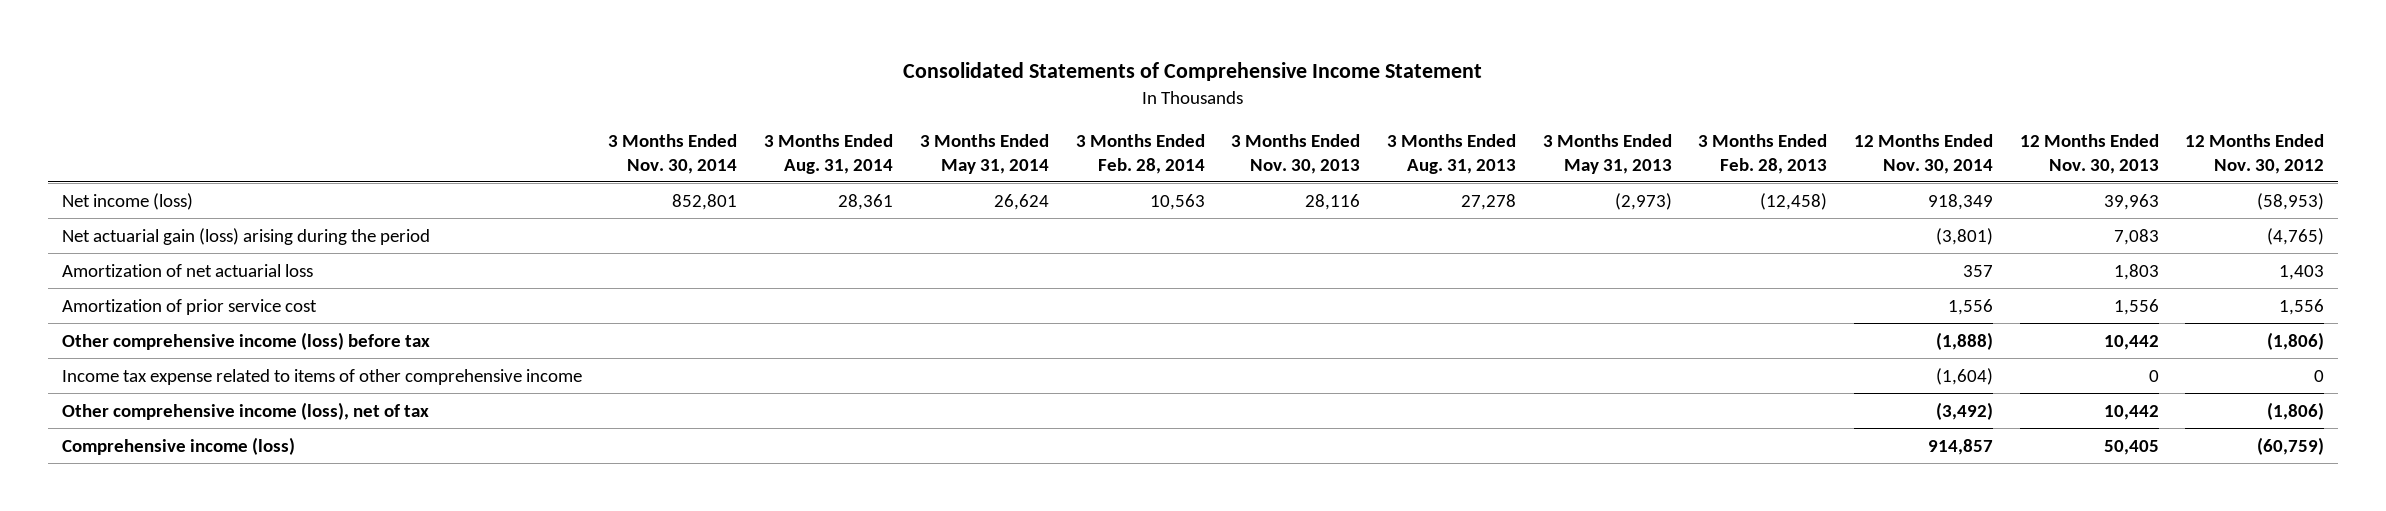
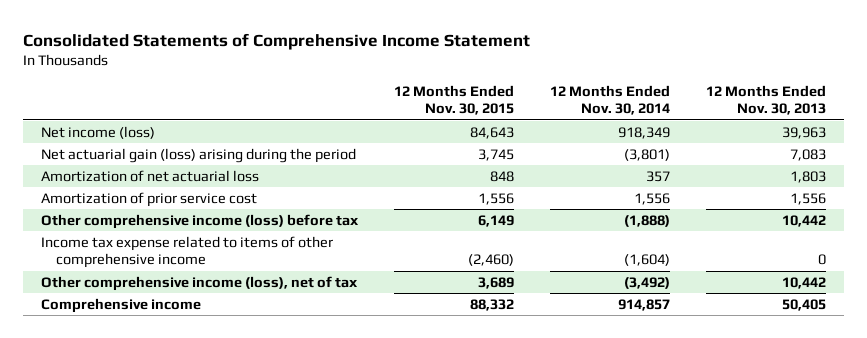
[608,134,738,174] 3 Months Ended Nov. 30, 2014 -> none
[764,134,894,174] 3 Months Ended Aug. 31, 2014 -> none
[919,134,1049,174] 3 Months Ended May 31, 2014 -> none
[1075,134,1205,174] 3 Months Ended Feb. 28, 2014 -> none
[1231,134,1361,174] 3 Months Ended Nov. 30, 2013 -> none
[1386,134,1516,174] 3 Months Ended Aug. 31, 2013 -> none
[1542,134,1672,174] 3 Months Ended May 31, 2013 -> none
[1698,134,1828,174] 3 Months Ended Feb. 28, 2013 -> none
[2185,134,2325,174] 12 Months Ended Nov. 30, 2012 -> none
none -> [393,84,514,116] 12 Months Ended Nov. 30, 2015
[61,436,295,455] Comprehensive income (loss) -> [40,297,201,313] Comprehensive income

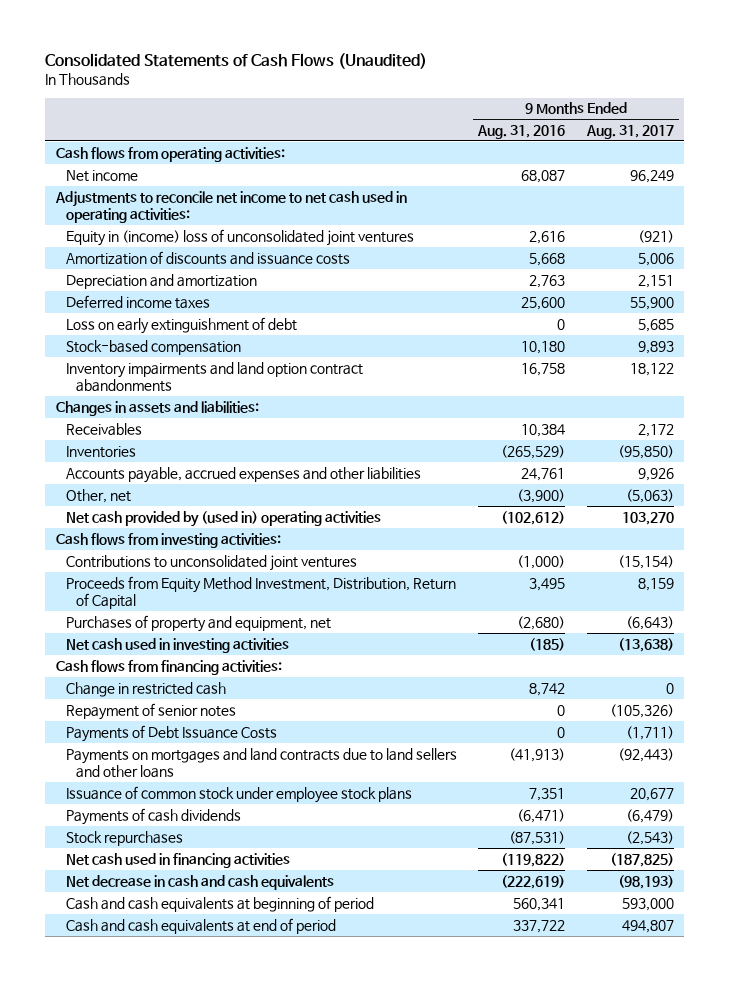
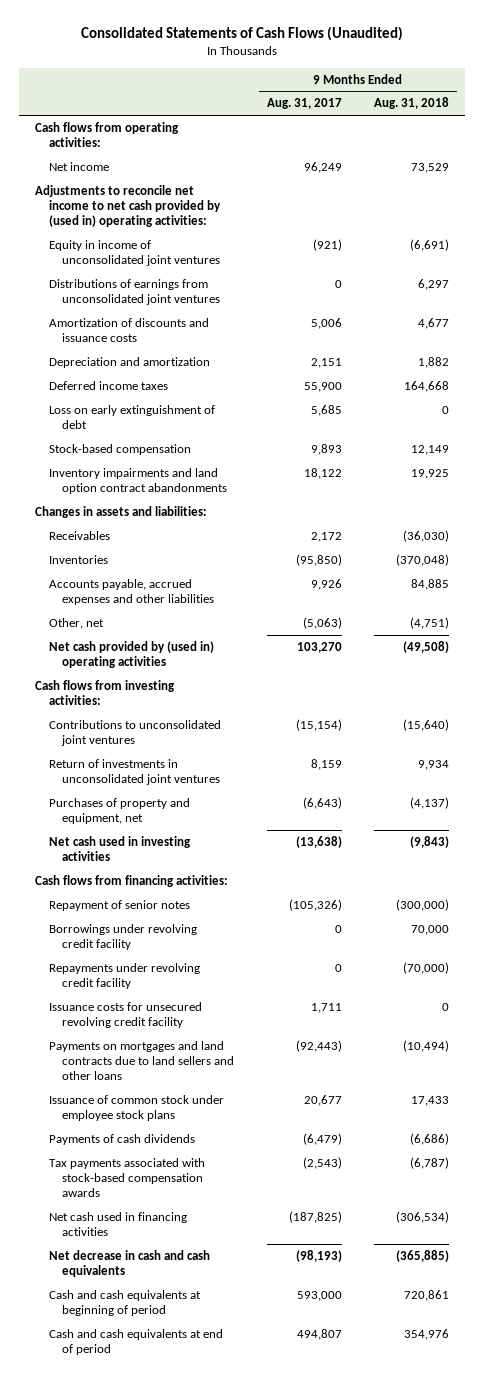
[477,124,566,139] Aug. 31, 2016 -> none
none -> [373,97,449,110] Aug. 31, 2018
[54,190,407,223] Adjustments to reconcile net income to net cash used in operating activities: -> [34,185,221,228] Adjustments to reconcile net income to net cash provided by (used in) operating activities:
[65,228,414,246] Equity in (income) loss of unconsolidated joint ventures -> [48,240,221,267] Equity in income of unconsolidated joint ventures
none -> [48,279,221,306] Distributions of earnings from unconsolidated joint ventures
[65,575,456,609] Proceeds from Equity Method Investment, Distribution, Return of Capital -> [48,759,221,786] Return of investments in unconsolidated joint ventures
[65,681,226,697] Change in restricted cash -> none
none -> [48,924,197,951] Borrowings under revolving credit facility
none -> [48,963,200,990] Repayments under revolving credit facility
[65,724,277,742] Payments of Debt Issuance Costs -> [48,1002,202,1029] Issuance costs for unsecured revolving credit facility
[625,725,674,740] (1,711) -> [310,1003,342,1014] 1,711
[65,830,183,846] Stock repurchases -> [48,1158,205,1198] Tax payments associated with stock-based compensation awards

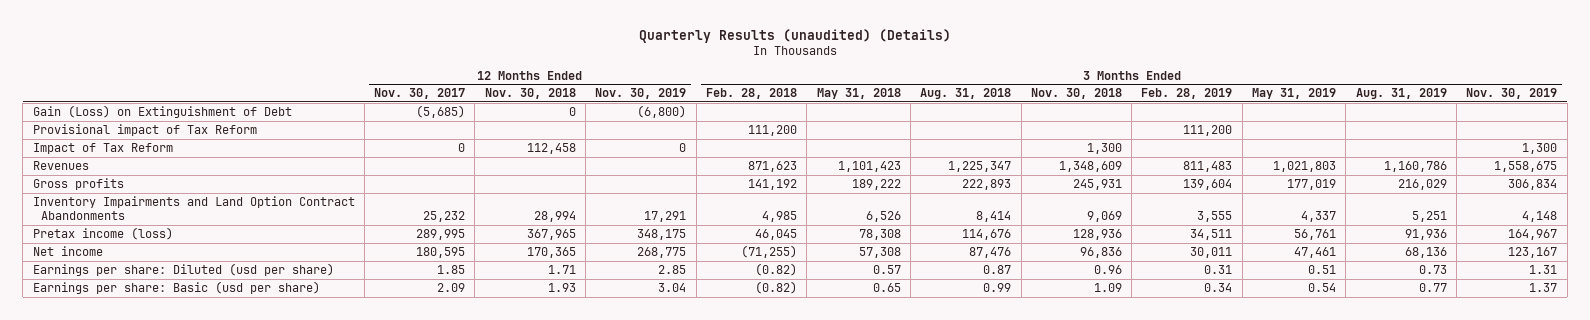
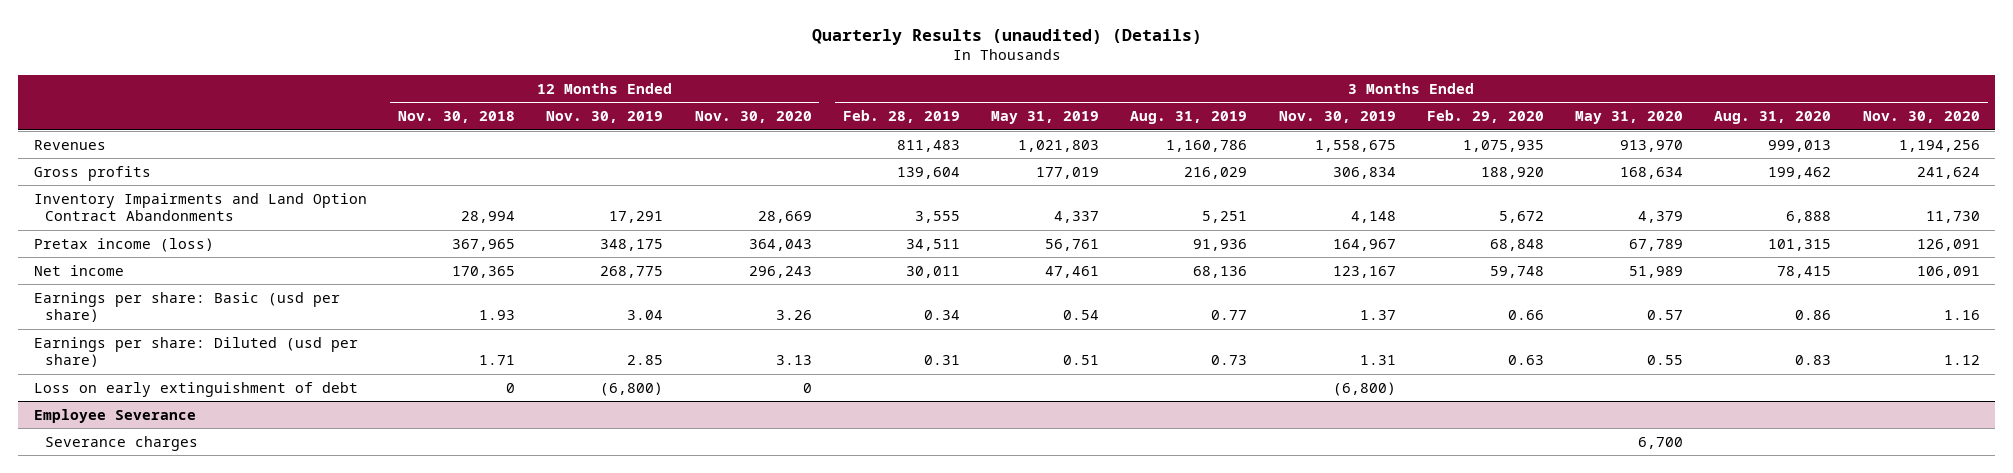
[374,88,466,100] Nov. 30, 2017 -> none
[706,88,798,100] Feb. 28, 2018 -> none
[816,88,901,100] May 31, 2018 -> none
[920,88,1012,100] Aug. 31, 2018 -> none
[1030,88,1122,100] Nov. 30, 2018 -> none
none -> [694,111,812,124] Nov. 30, 2020
none -> [1426,110,1544,124] Feb. 29, 2020
none -> [1575,111,1684,125] May 31, 2020
none -> [1714,111,1832,125] Aug. 31, 2020
none -> [1862,111,1980,124] Nov. 30, 2020
[32,104,292,118] Gain (Loss) on Extinguishment of Debt -> none
[32,123,257,136] Provisional impact of Tax Reform -> none
[32,142,173,154] Impact of Tax Reform -> none
[32,262,334,276] Earnings per share: Diluted (usd per share) -> [33,336,358,368] Earnings per share: Diluted (usd per share)
none -> [33,381,358,397] Loss on early extinguishment of debt
none -> [33,408,196,423] Employee Severance
none -> [44,435,198,451] Severance charges

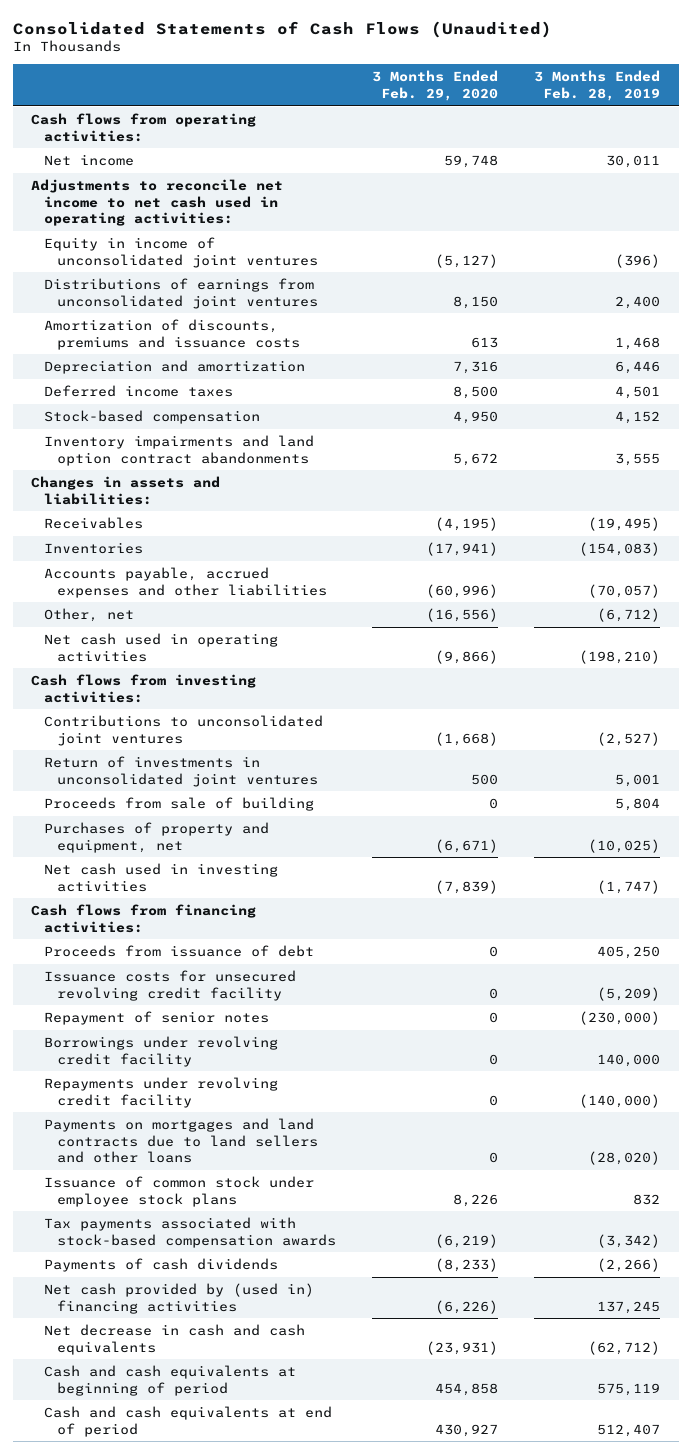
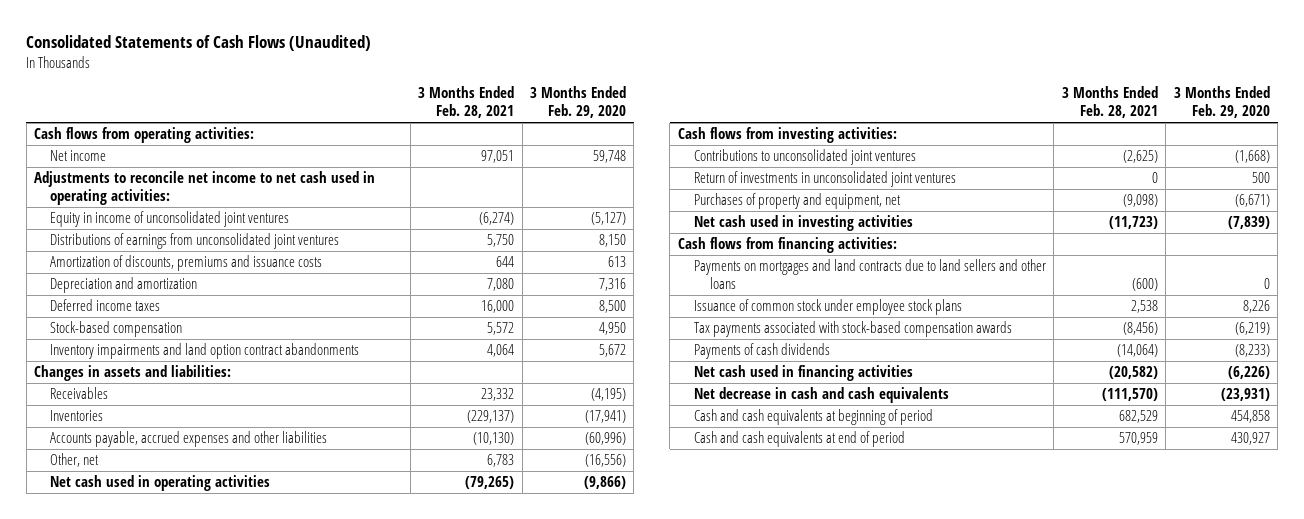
[534,70,661,101] 3 Months Ended Feb. 28, 2019 -> none
none -> [418,86,515,119] 3 Months Ended Feb. 28, 2021
[44,796,315,811] Proceeds from sale of building -> none
[44,944,315,957] Proceeds from issuance of debt -> none
[44,969,297,1001] Issuance costs for unsecured revolving credit facility -> none
[44,1010,270,1025] Repayment of senior notes -> none
[44,1035,279,1067] Borrowings under revolving credit facility -> none
[44,1076,279,1108] Repayments under revolving credit facility -> none
[44,1282,315,1314] Net cash provided by (used in) financing activities -> [693,365,913,382] Net cash used in financing activities

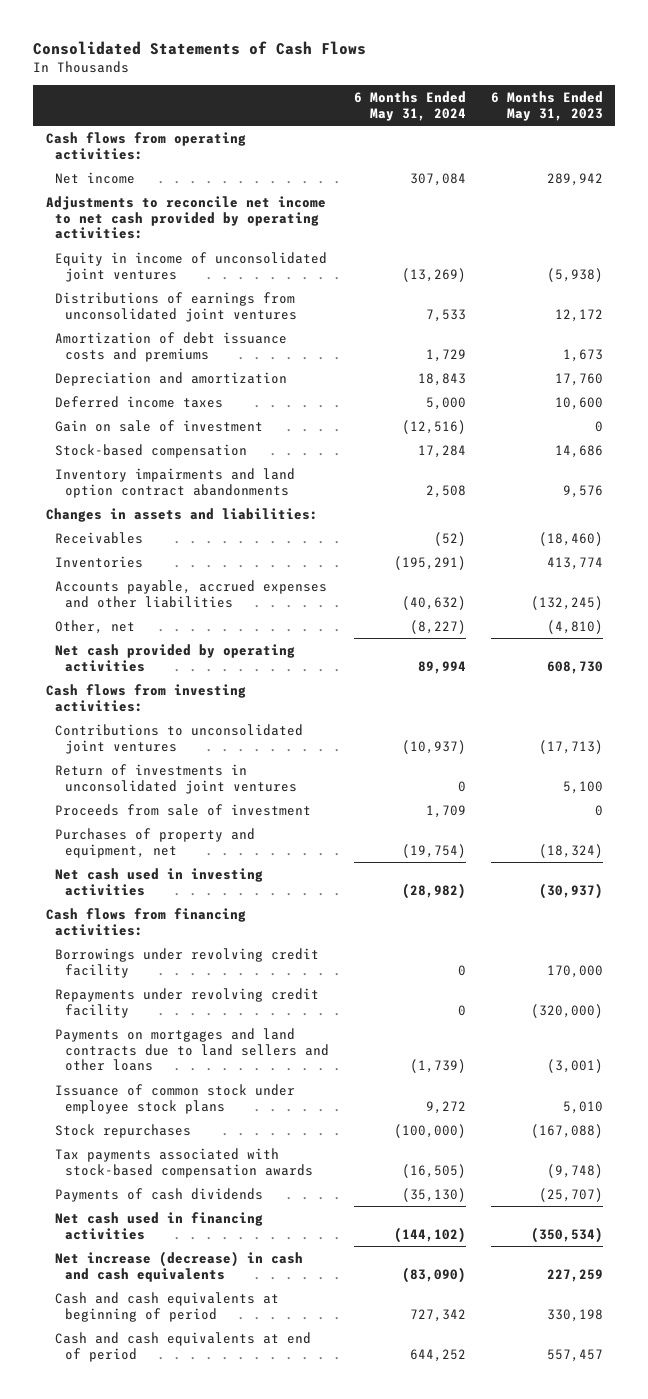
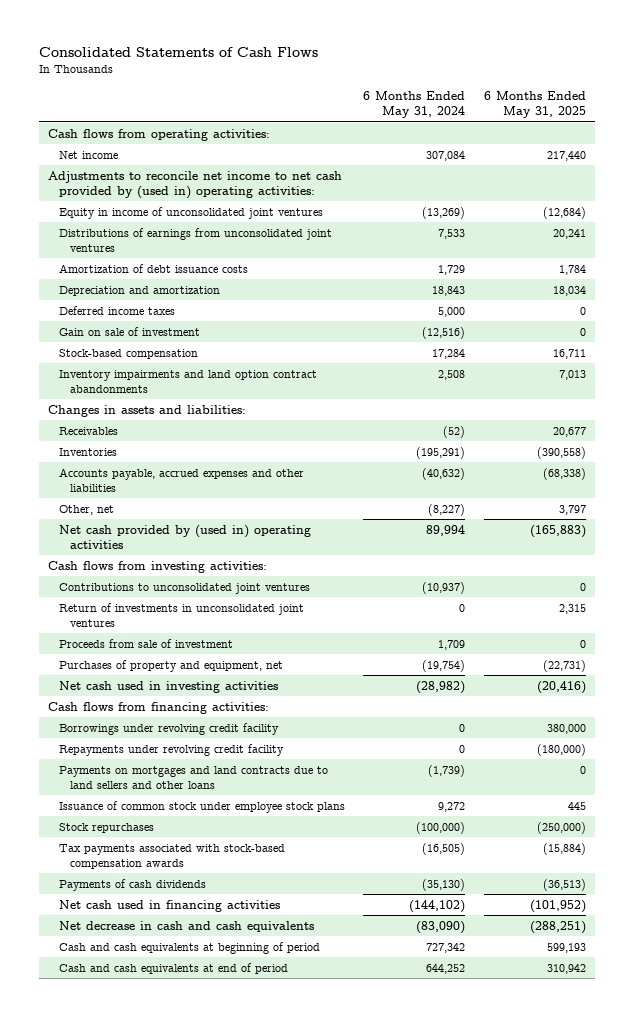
[490,91,603,121] 6 Months Ended May 31, 2023 -> none
none -> [484,91,587,119] 6 Months Ended May 31, 2025
[45,195,326,240] Adjustments to reconcile net income to net cash provided by operating activities: -> [47,170,342,199] Adjustments to reconcile net income to net cash provided by (used in) operating activities:
[55,331,288,362] Amortization of debt issuance costs and premiums -> [58,263,248,273] Amortization of debt issuance costs
[55,643,296,672] Net cash provided by operating activities -> [58,524,311,549] Net cash provided by (used in) operating activities
[55,1250,304,1282] Net increase (decrease) in cash and cash equivalents -> [58,920,314,932] Net decrease in cash and cash equivalents

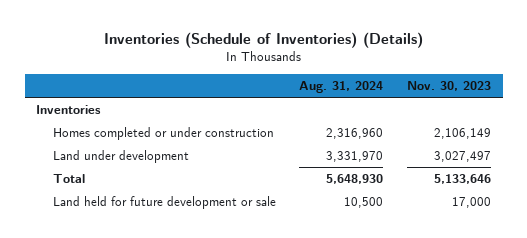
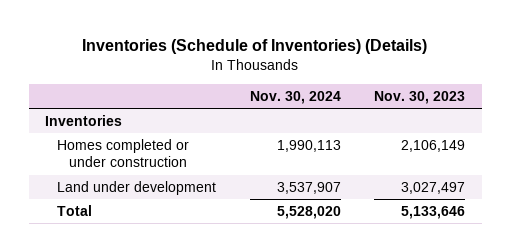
[299,81,384,94] Aug. 31, 2024 -> none
none -> [249,90,341,104] Nov. 30, 2024
[52,196,276,210] Land held for future development or sale -> none

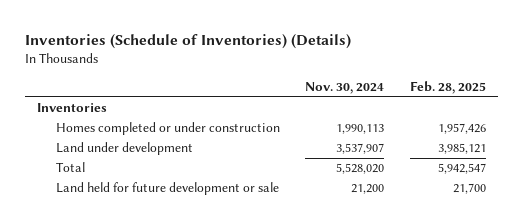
[374,90,466,104] Nov. 30, 2023 -> none
none -> [409,81,486,95] Feb. 28, 2025
none -> [55,182,279,196] Land held for future development or sale

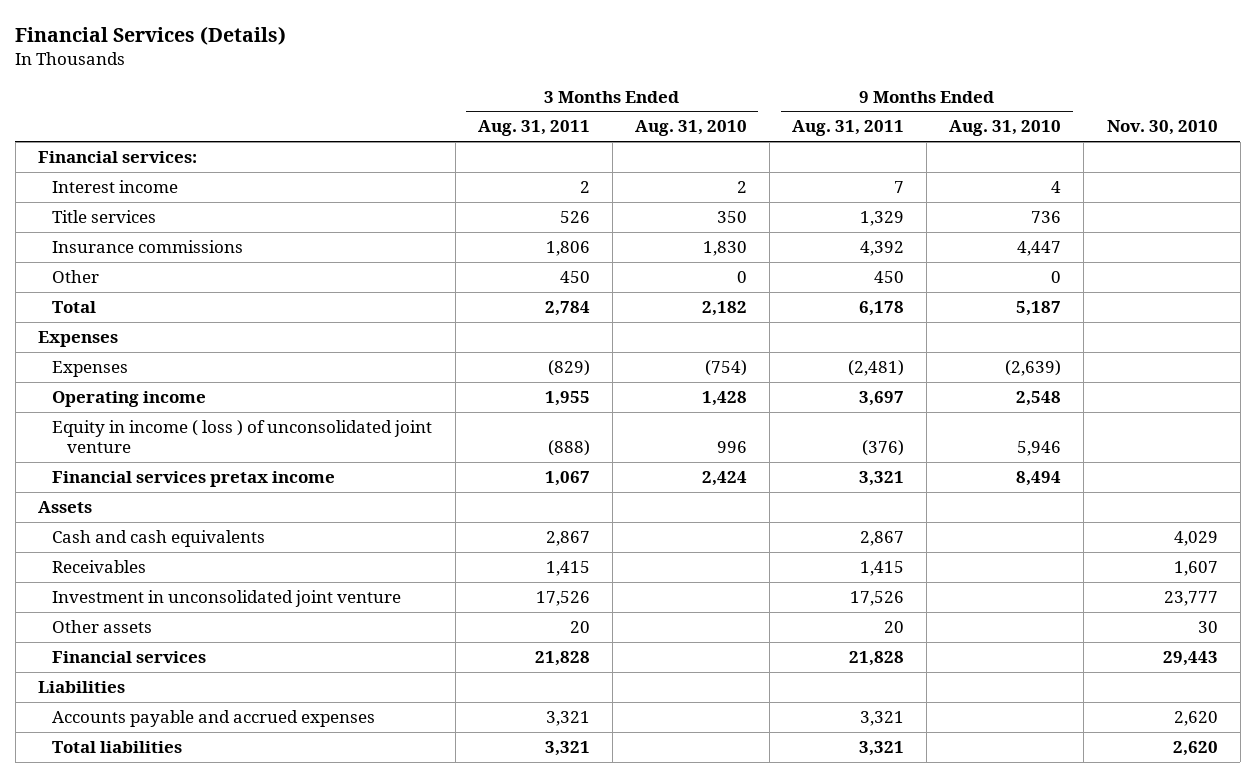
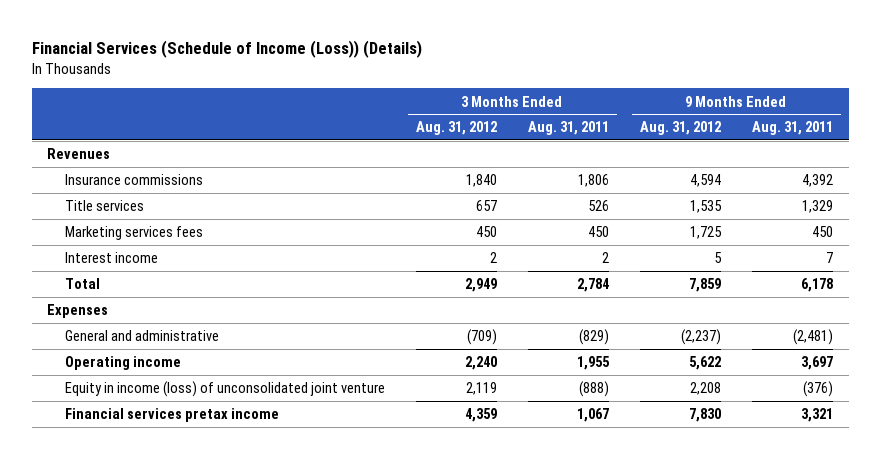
[15,25,287,45] Financial Services (Details) -> [31,40,422,59] Financial Services (Schedule of Income (Loss)) (Details)
[634,120,747,137] Aug. 31, 2010 -> none
[949,120,1062,137] Aug. 31, 2010 -> none
[1106,120,1218,136] Nov. 30, 2010 -> none
none -> [415,121,497,136] Aug. 31, 2012
none -> [639,121,721,136] Aug. 31, 2012
[37,150,197,163] Financial services: -> [47,148,111,160] Revenues
[52,209,157,223] Title services -> [64,200,144,212] Title services
[52,269,100,283] Other -> [64,226,203,241] Marketing services fees
[52,179,179,193] Interest income -> [64,252,158,264] Interest income
[52,360,129,377] Expenses -> [64,330,219,342] General and administrative
[52,419,433,454] Equity in income ( loss ) of unconsolidated joint venture -> [64,381,385,398] Equity in income (loss) of unconsolidated joint venture
[37,500,92,513] Assets -> none
[52,529,266,547] Cash and cash equivalents -> none
[52,559,147,573] Receivables -> none
[52,589,402,607] Investment in unconsolidated joint venture -> none
[52,619,153,633] Other assets -> none
[52,650,207,663] Financial services -> none
[37,680,125,693] Liabilities -> none
[52,709,376,727] Accounts payable and accrued expenses -> none
[52,740,183,753] Total liabilities -> none

